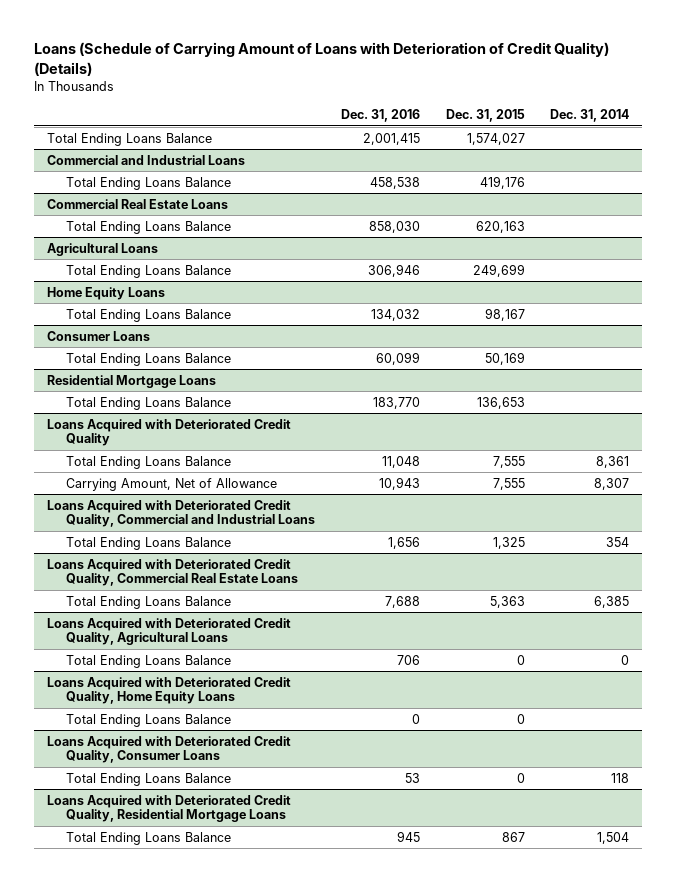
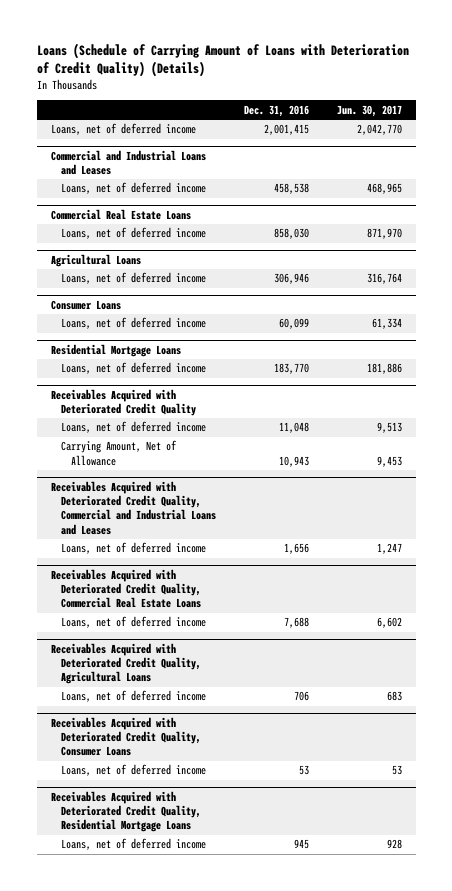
[445,109,525,123] Dec. 31, 2015 -> none
[550,109,630,123] Dec. 31, 2014 -> none
none -> [336,104,402,117] Jun. 30, 2017
[47,132,213,146] Total Ending Loans Balance -> [50,123,196,136] Loans, net of deferred income
[47,154,246,165] Commercial and Industrial Loans -> [50,149,206,176] Commercial and Industrial Loans and Leases
[65,176,231,190] Total Ending Loans Balance -> [60,182,206,195] Loans, net of deferred income
[65,220,231,234] Total Ending Loans Balance -> [60,227,206,240] Loans, net of deferred income
[47,286,166,300] Home Equity Loans -> none
[65,308,231,322] Total Ending Loans Balance -> none
[65,264,231,278] Total Ending Loans Balance -> [60,272,206,285] Loans, net of deferred income
[65,352,231,366] Total Ending Loans Balance -> [60,317,206,330] Loans, net of deferred income
[65,396,231,410] Total Ending Loans Balance -> [60,362,206,375] Loans, net of deferred income
[47,418,292,447] Loans Acquired with Deteriorated Credit Quality -> [50,388,196,417] Receivables Acquired with Deteriorated Credit Quality
[65,455,231,469] Total Ending Loans Balance -> [60,421,206,434] Loans, net of deferred income
[65,654,231,668] Total Ending Loans Balance -> none
[47,676,292,705] Loans Acquired with Deteriorated Credit Quality, Home Equity Loans -> none
[65,713,231,727] Total Ending Loans Balance -> none
[65,772,231,786] Total Ending Loans Balance -> none
[47,499,315,528] Loans Acquired with Deteriorated Credit Quality, Commercial and Industrial Loans -> [50,480,216,535] Receivables Acquired with Deteriorated Credit Quality, Commercial and Industrial Loans and Leases
[65,536,231,550] Total Ending Loans Balance -> [60,542,206,555] Loans, net of deferred income
[47,558,298,587] Loans Acquired with Deteriorated Credit Quality, Commercial Real Estate Loans -> [50,568,201,609] Receivables Acquired with Deteriorated Credit Quality, Commercial Real Estate Loans
[65,595,231,609] Total Ending Loans Balance -> [60,616,206,629] Loans, net of deferred income
[47,617,292,646] Loans Acquired with Deteriorated Credit Quality, Agricultural Loans -> [50,642,201,685] Receivables Acquired with Deteriorated Credit Quality, Agricultural Loans
none -> [60,690,206,703] Loans, net of deferred income
[47,735,292,764] Loans Acquired with Deteriorated Credit Quality, Consumer Loans -> [50,716,201,757] Receivables Acquired with Deteriorated Credit Quality, Consumer Loans
none -> [60,764,206,777] Loans, net of deferred income
[47,794,292,823] Loans Acquired with Deteriorated Credit Quality, Residential Mortgage Loans -> [50,790,201,833] Receivables Acquired with Deteriorated Credit Quality, Residential Mortgage Loans
[65,831,231,845] Total Ending Loans Balance -> [60,838,206,851] Loans, net of deferred income

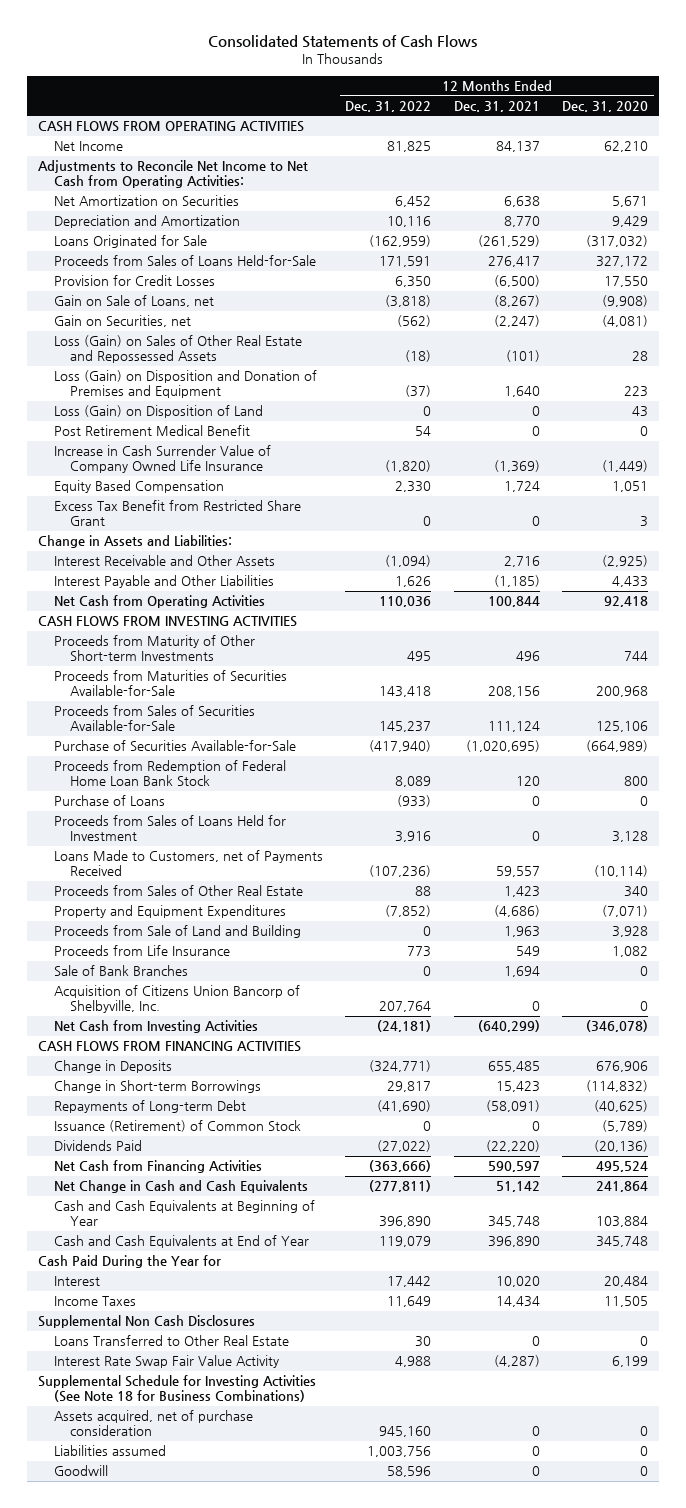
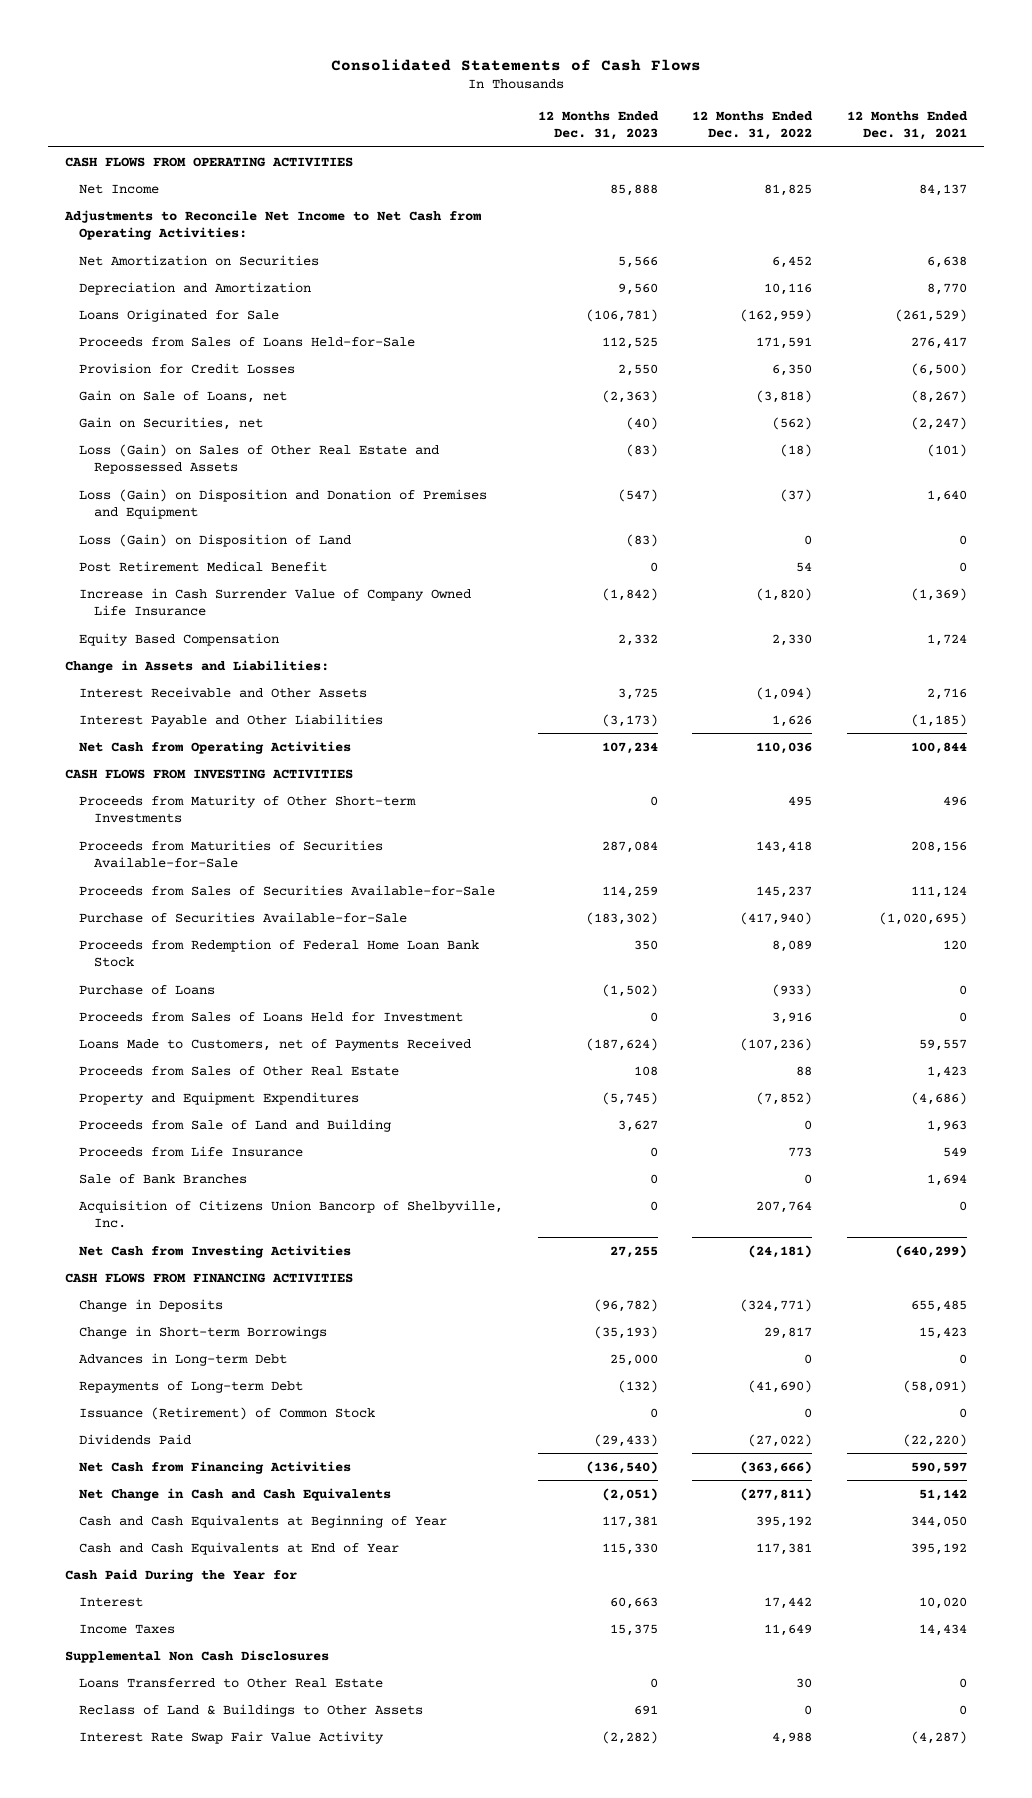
[562,100,649,112] Dec. 31, 2020 -> none
none -> [537,110,659,141] 12 Months Ended Dec. 31, 2023
[53,500,301,527] Excess Tax Benefit from Restricted Share Grant -> none
none -> [79,1352,288,1366] Advances in Long-term Debt
[379,1216,432,1228] 396,890 -> [756,1515,813,1528] 395,192
[487,1216,540,1228] 345,748 -> [910,1515,967,1528] 344,050
[379,1236,432,1248] 119,079 -> [756,1542,813,1555] 117,381
[487,1236,540,1248] 396,890 -> [910,1542,967,1555] 395,192
none -> [79,1703,424,1717] Reclass of Land & Buildings to Other Assets
[37,1375,316,1403] Supplemental Schedule for Investing Activities (See Note 18 for Business Combinations) -> none
[53,1410,253,1437] Assets acquired, net of purchase consideration -> none
[53,1445,166,1457] Liabilities assumed -> none
[53,1465,108,1477] Goodwill -> none

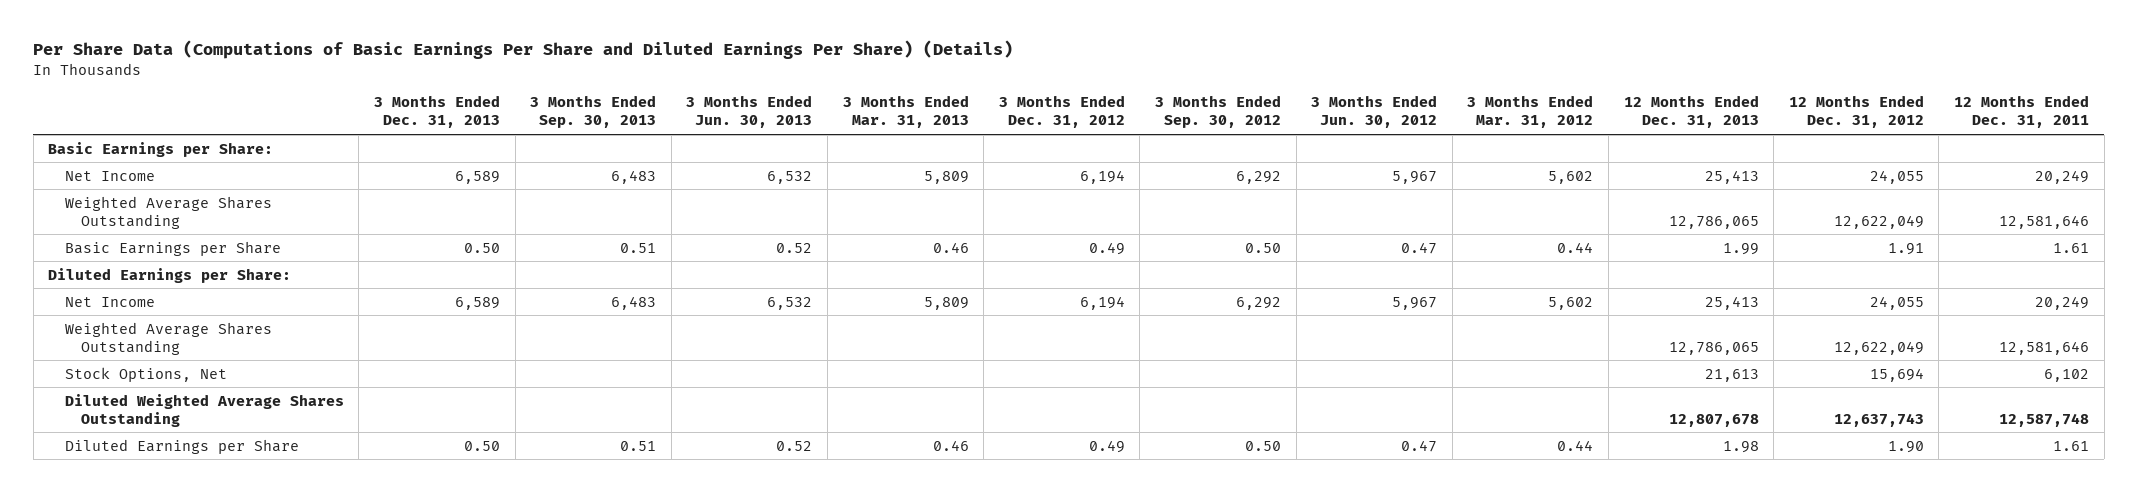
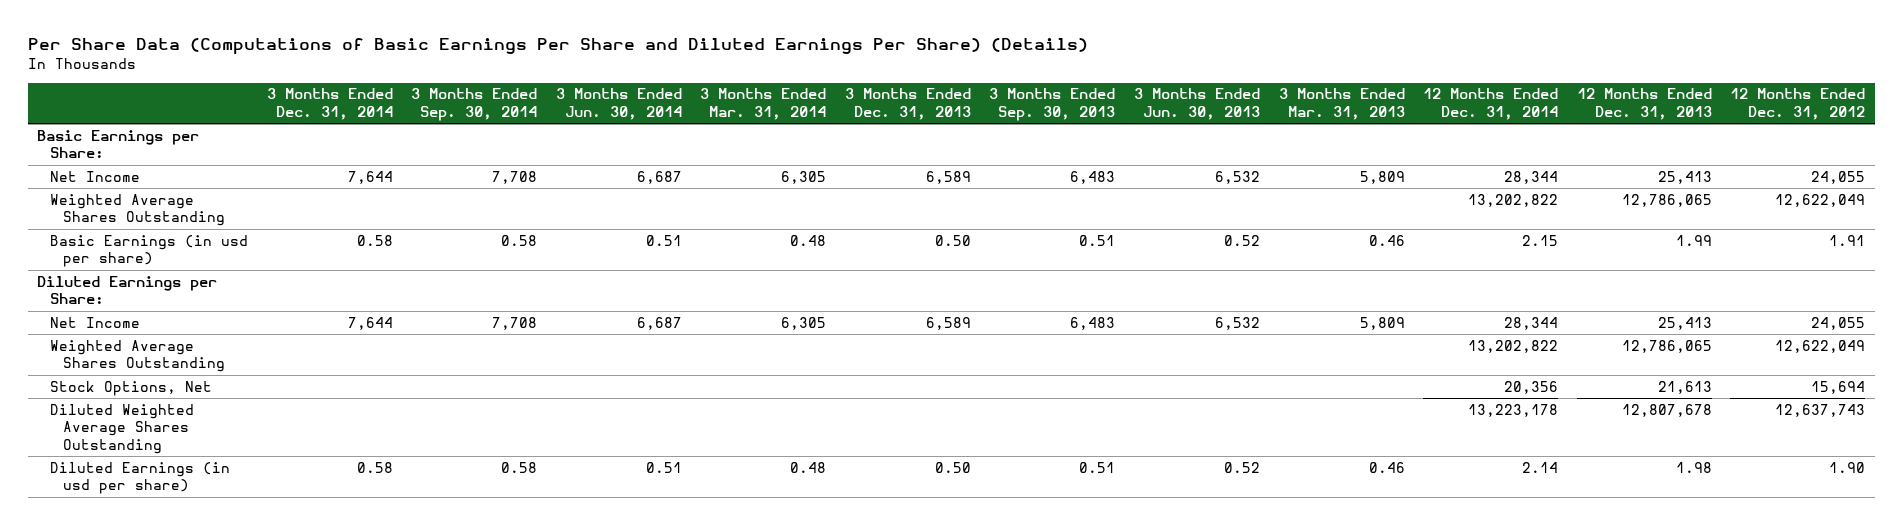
[998,95,1125,129] 3 Months Ended Dec. 31, 2012 -> none
[1154,95,1281,129] 3 Months Ended Sep. 30, 2012 -> none
[1311,95,1438,129] 3 Months Ended Jun. 30, 2012 -> none
[1467,95,1594,129] 3 Months Ended Mar. 31, 2012 -> none
[1954,95,2090,129] 12 Months Ended Dec. 31, 2011 -> none
none -> [266,88,393,121] 3 Months Ended Dec. 31, 2014
none -> [411,88,538,122] 3 Months Ended Sep. 30, 2014
none -> [555,88,682,121] 3 Months Ended Jun. 30, 2014
none -> [700,88,827,121] 3 Months Ended Mar. 31, 2014
none -> [1423,88,1559,121] 12 Months Ended Dec. 31, 2014
[64,240,281,256] Basic Earnings per Share -> [49,234,248,268] Basic Earnings (in usd per share)
[64,438,299,454] Diluted Earnings per Share -> [49,461,230,495] Diluted Earnings (in usd per share)

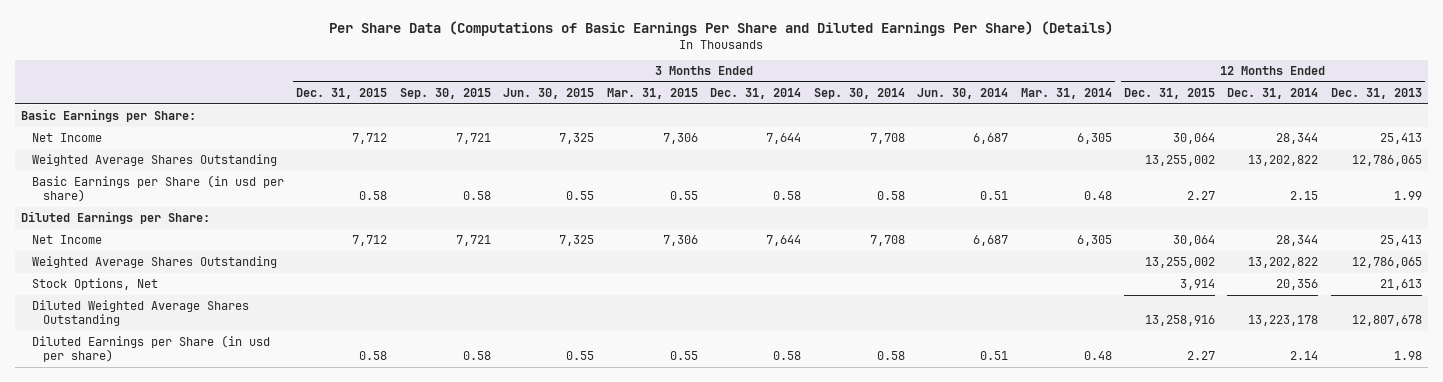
[844,88,971,121] 3 Months Ended Dec. 31, 2013 -> none
[989,88,1116,122] 3 Months Ended Sep. 30, 2013 -> none
[1134,88,1261,121] 3 Months Ended Jun. 30, 2013 -> none
[1278,88,1405,121] 3 Months Ended Mar. 31, 2013 -> none
[1730,88,1866,121] 12 Months Ended Dec. 31, 2012 -> none
none -> [296,88,388,100] Dec. 31, 2015
none -> [399,88,491,100] Sep. 30, 2015
none -> [503,88,595,100] Jun. 30, 2015
none -> [606,88,698,100] Mar. 31, 2015
none -> [1123,88,1215,100] Dec. 31, 2015
[49,234,248,268] Basic Earnings (in usd per share) -> [32,175,285,203] Basic Earnings per Share (in usd per share)
[49,461,230,495] Diluted Earnings (in usd per share) -> [32,335,271,363] Diluted Earnings per Share (in usd per share)

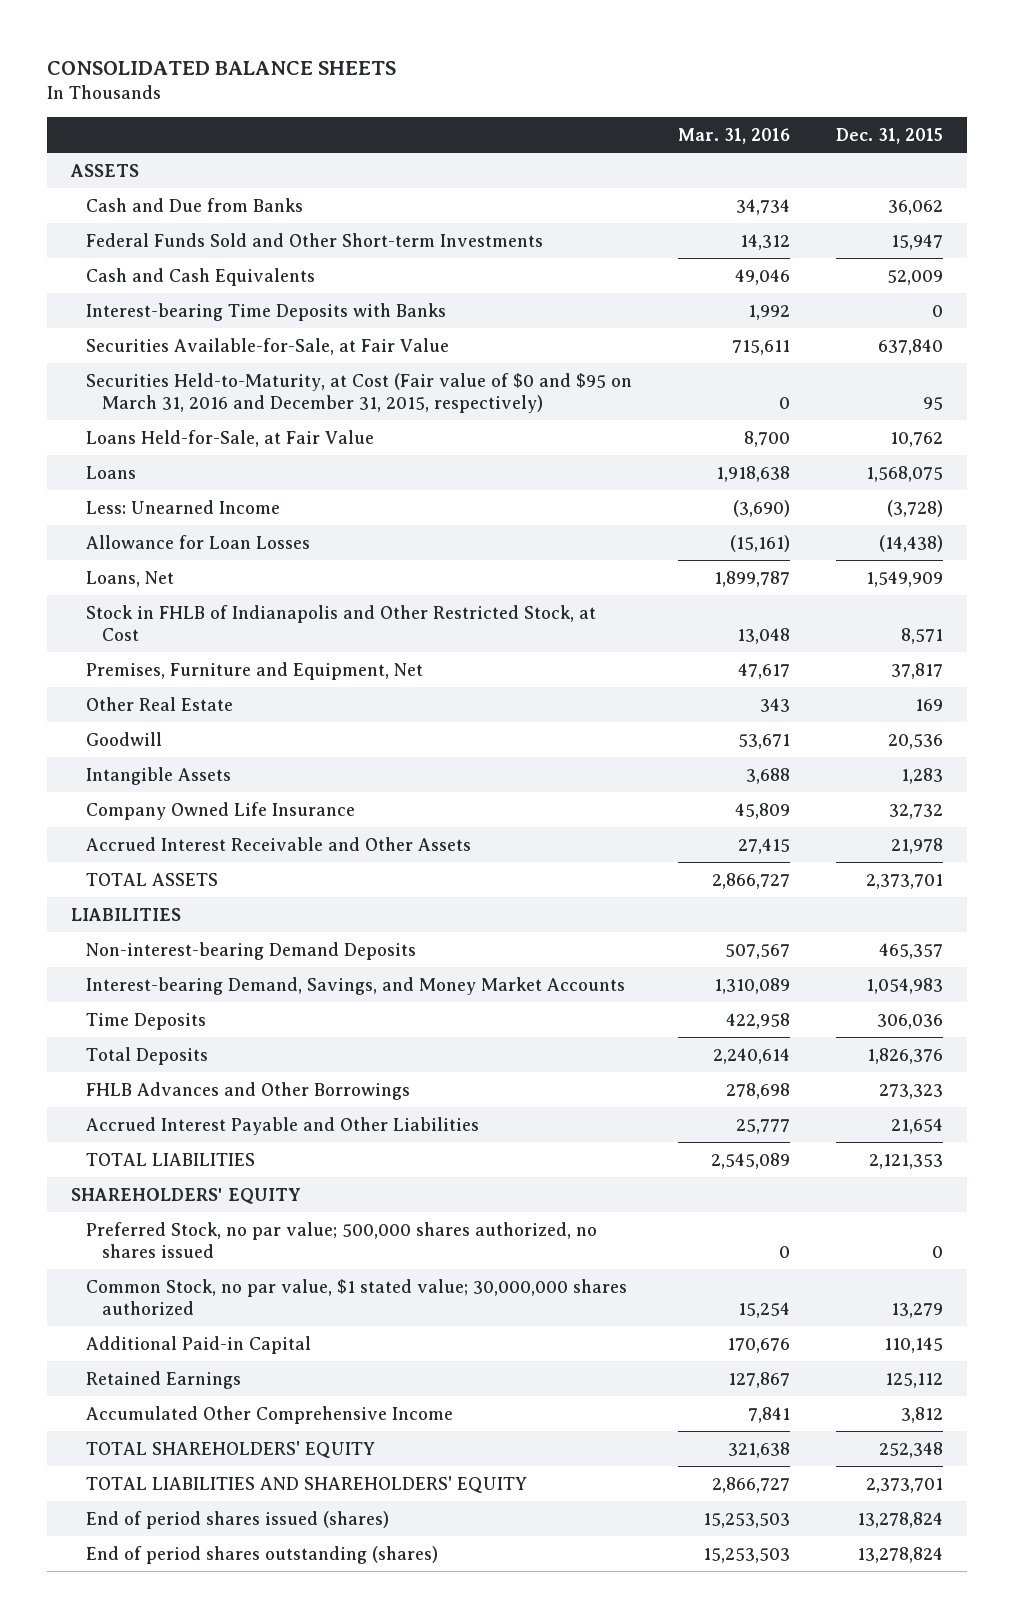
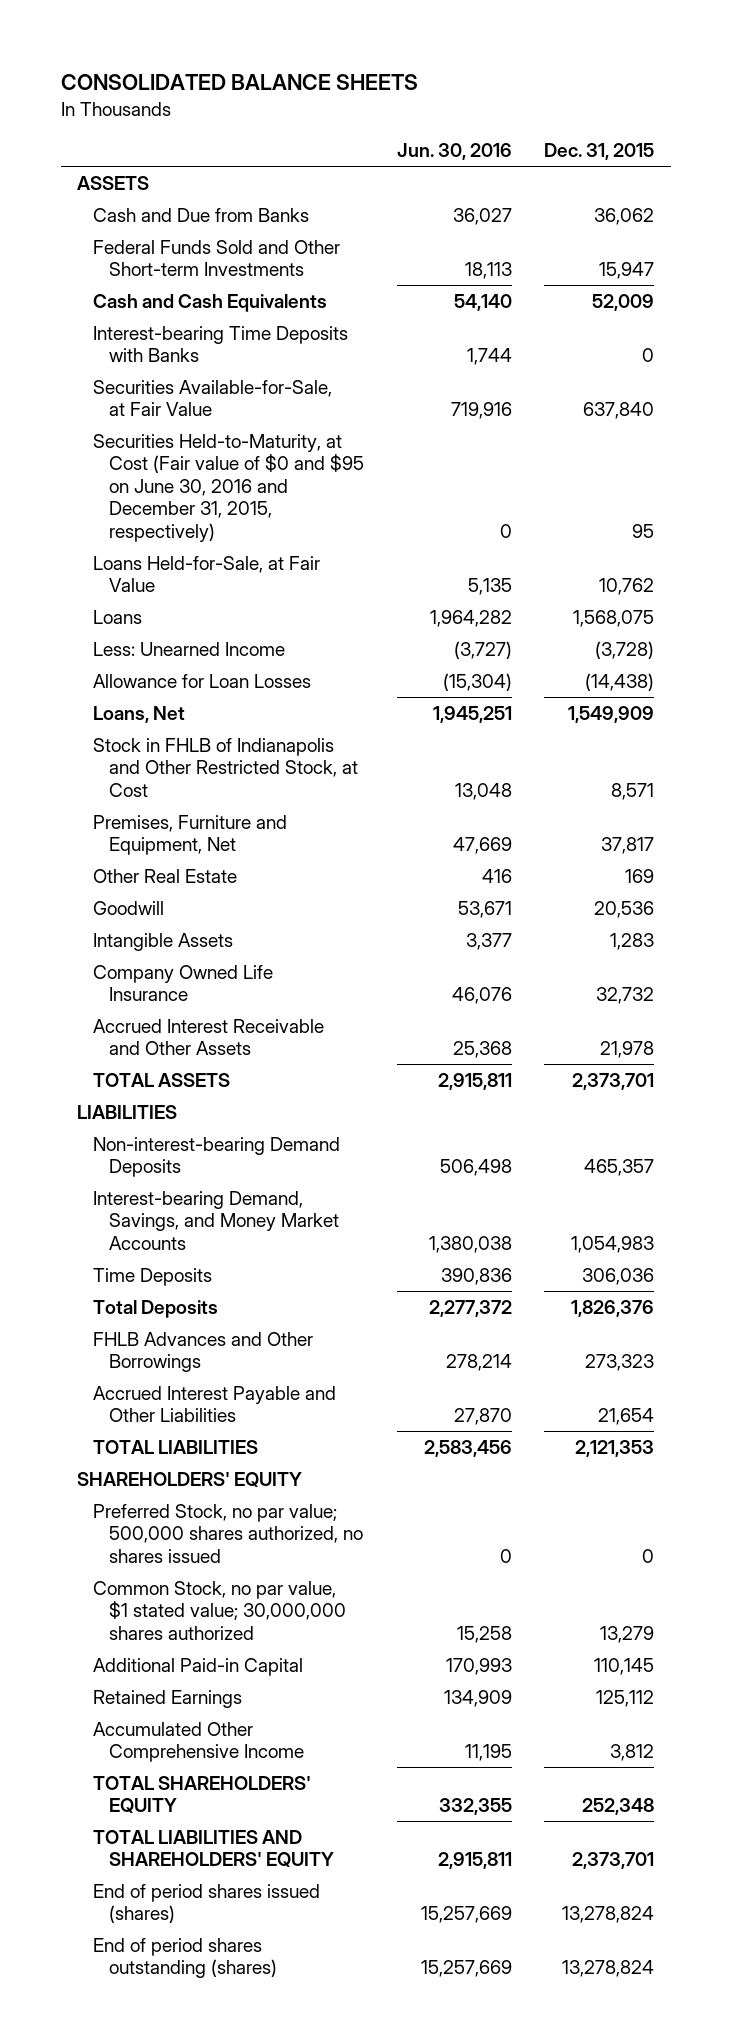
[678,127,791,144] Mar. 31, 2016 -> none
none -> [396,143,512,161] Jun. 30, 2016
[86,372,633,413] Securities Held-to-Maturity, at Cost (Fair value of $0 and $95 on March 31, 2016 and December 31, 2015, respectively) -> [93,433,365,542] Securities Held-to-Maturity, at Cost (Fair value of $0 and $95 on June 30, 2016 and December 31, 2015, respectively)

